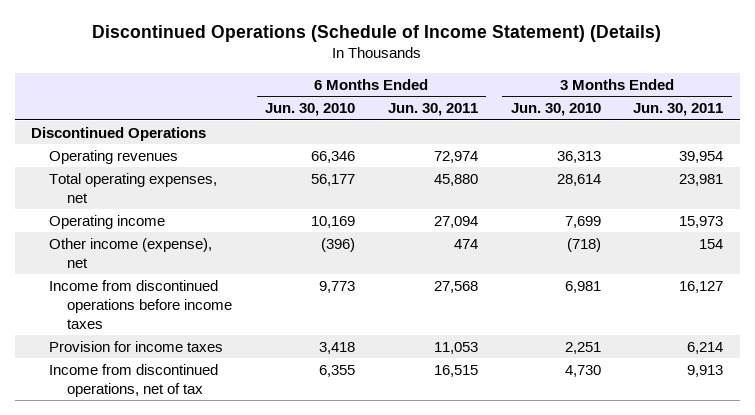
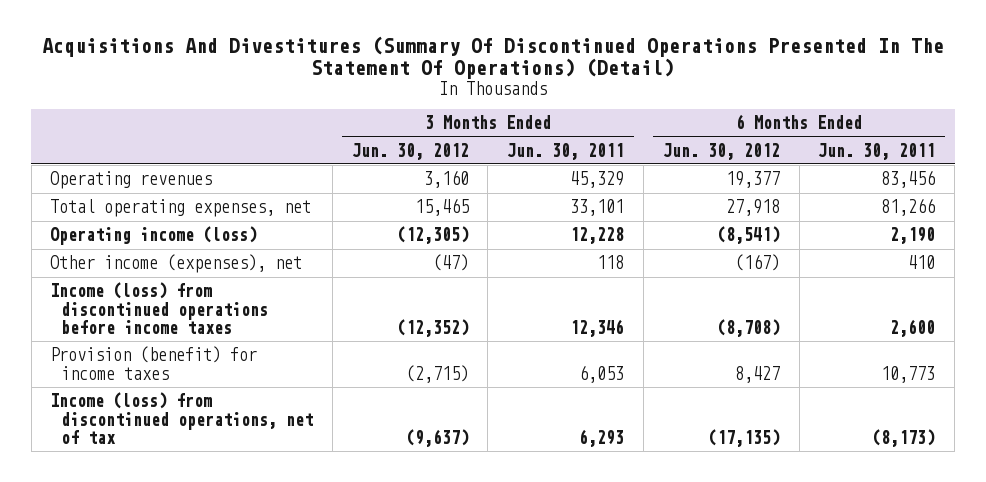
[92,25,662,43] Discontinued Operations (Schedule of Income Statement) (Details) -> [41,36,944,80] Acquisitions And Divestitures (Summary Of Discontinued Operations Presented In The Statement Of Operations) (Detail)
[264,103,355,117] Jun. 30, 2010 -> none
[510,103,601,117] Jun. 30, 2010 -> none
none -> [351,142,469,160] Jun. 30, 2012
none -> [662,142,780,160] Jun. 30, 2012
[31,126,207,141] Discontinued Operations -> none
[433,150,478,163] 72,974 -> [881,170,936,189] 83,456
[679,150,724,163] 39,954 -> [570,171,625,189] 45,329
[433,173,478,186] 45,880 -> [881,198,936,217] 81,266
[679,173,724,186] 23,981 -> [570,199,625,217] 33,101
[49,214,166,229] Operating income -> [50,226,258,246] Operating income (loss)
[433,215,478,228] 27,094 -> [890,227,936,245] 2,190
[679,215,724,228] 15,973 -> [570,227,625,245] 12,228
[49,237,213,268] Other income (expense), net -> [50,254,303,274] Other income (expenses), net
[453,238,478,249] 474 -> [908,255,936,270] 410
[699,238,724,249] 154 -> [597,255,625,270] 118
[49,279,232,329] Income from discontinued operations before income taxes -> [50,282,269,335] Income (loss) from discontinued operations before income taxes
[433,280,478,293] 27,568 -> [890,319,936,338] 2,600
[679,280,724,293] 16,127 -> [570,319,625,338] 12,346
[49,340,224,352] Provision for income taxes -> [50,346,258,380] Provision (benefit) for income taxes
[433,341,478,354] 11,053 -> [881,365,936,383] 10,773
[687,341,724,354] 6,214 -> [579,364,625,383] 6,053
[49,363,219,397] Income from discontinued operations, net of tax -> [50,392,314,445] Income (loss) from discontinued operations, net of tax
[433,364,478,377] 16,515 -> [872,429,936,448] (8,173)
[687,364,724,377] 9,913 -> [579,429,625,448] 6,293

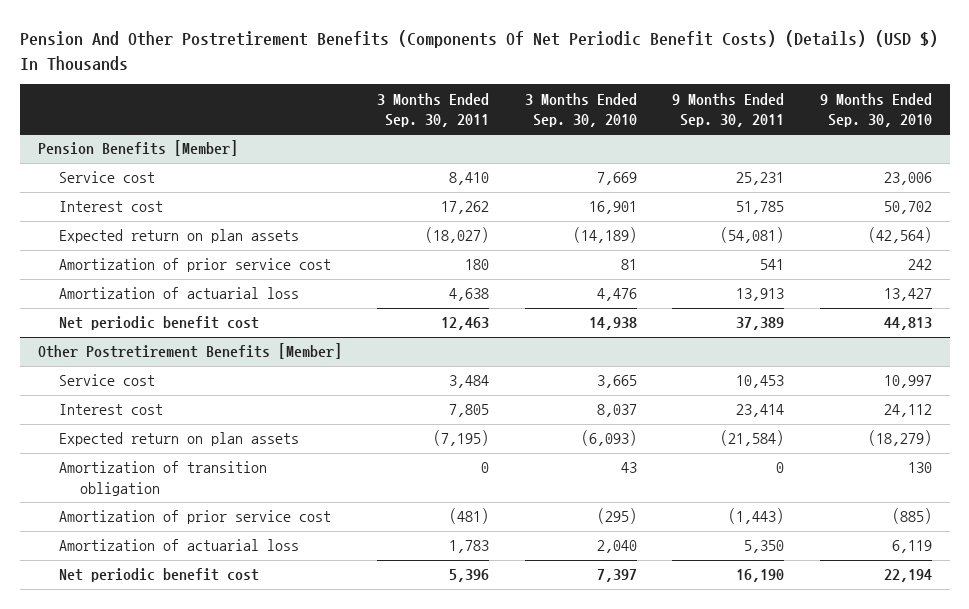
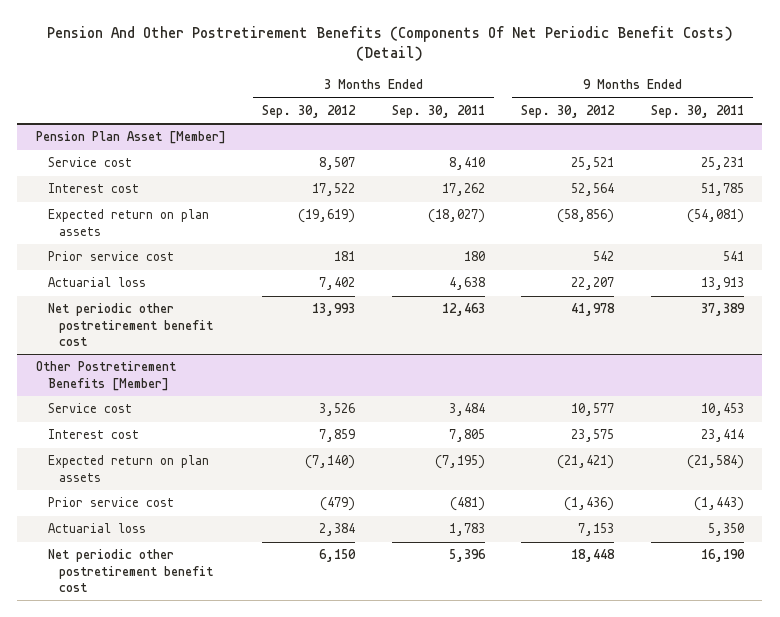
[19,30,938,70] Pension And Other Postretirement Benefits (Components Of Net Periodic Benefit Costs) (Details) (USD $) In Thousands -> [46,25,733,62] Pension And Other Postretirement Benefits (Components Of Net Periodic Benefit Costs) (Detail)
[524,92,637,128] 3 Months Ended Sep. 30, 2010 -> none
[819,92,932,128] 9 Months Ended Sep. 30, 2010 -> none
none -> [262,104,357,118] Sep. 30, 2012
none -> [521,104,616,118] Sep. 30, 2012
[37,140,238,157] Pension Benefits [Member] -> none
none -> [35,131,226,145] Pension Plan Asset [Member]
[58,258,331,273] Amortization of prior service cost -> [47,251,174,262] Prior service cost
[58,287,299,300] Amortization of actuarial loss -> [47,277,146,288] Actuarial loss
[58,316,259,331] Net periodic benefit cost -> [47,303,214,346] Net periodic other postretirement benefit cost
[58,461,267,496] Amortization of transition obligation -> none
[58,510,331,525] Amortization of prior service cost -> [47,497,174,508] Prior service cost
[58,539,299,552] Amortization of actuarial loss -> [47,523,146,534] Actuarial loss
[58,568,259,583] Net periodic benefit cost -> [47,549,214,592] Net periodic other postretirement benefit cost

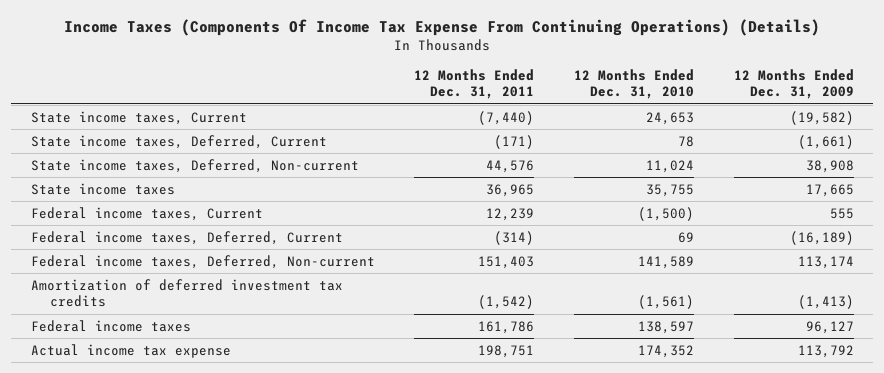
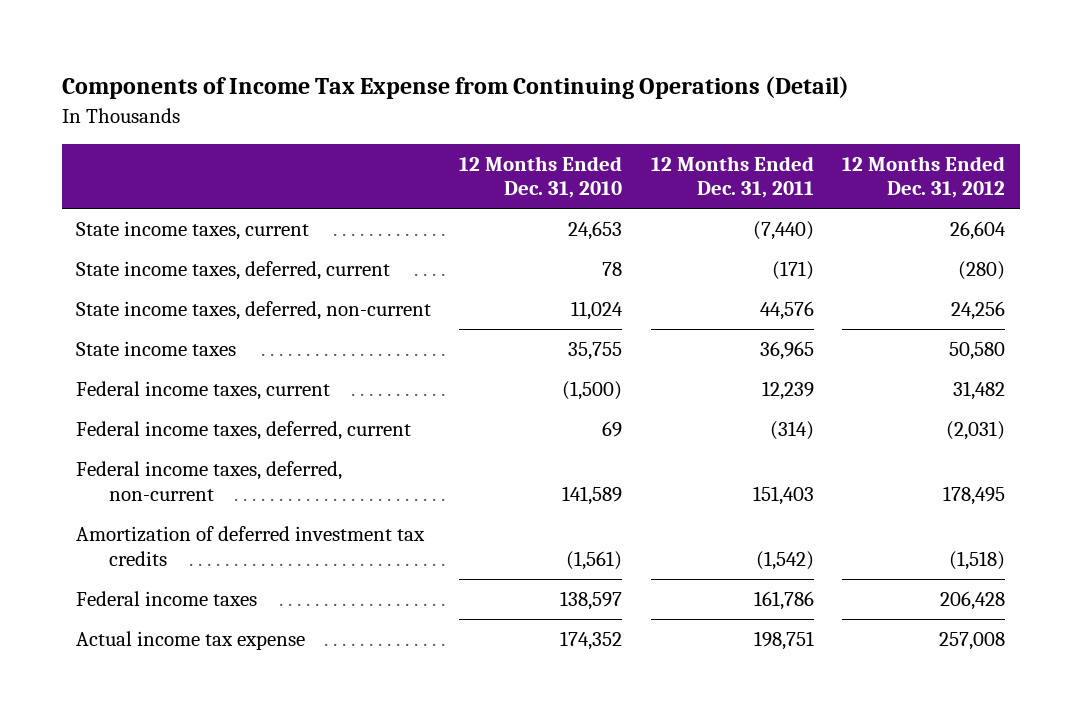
[64,18,821,36] Income Taxes (Components Of Income Tax Expense From Continuing Operations) (Details) -> [61,76,849,100] Components of Income Tax Expense from Continuing Operations (Detail)
[733,68,854,100] 12 Months Ended Dec. 31, 2009 -> none
none -> [842,155,1006,199] 12 Months Ended Dec. 31, 2012
[30,110,247,125] State income taxes, Current -> [76,221,310,241] State income taxes, current
[30,134,327,149] State income taxes, Deferred, Current -> [76,261,391,281] State income taxes, deferred, current
[30,158,359,173] State income taxes, Deferred, Non-current -> [76,301,432,321] State income taxes, deferred, non-current
[30,206,263,221] Federal income taxes, Current -> [76,381,331,401] Federal income taxes, current
[30,230,343,245] Federal income taxes, Deferred, Current -> [76,421,412,441] Federal income taxes, deferred, current
[30,254,375,269] Federal income taxes, Deferred, Non-current -> [76,461,343,501] Federal income taxes, deferred, non-current

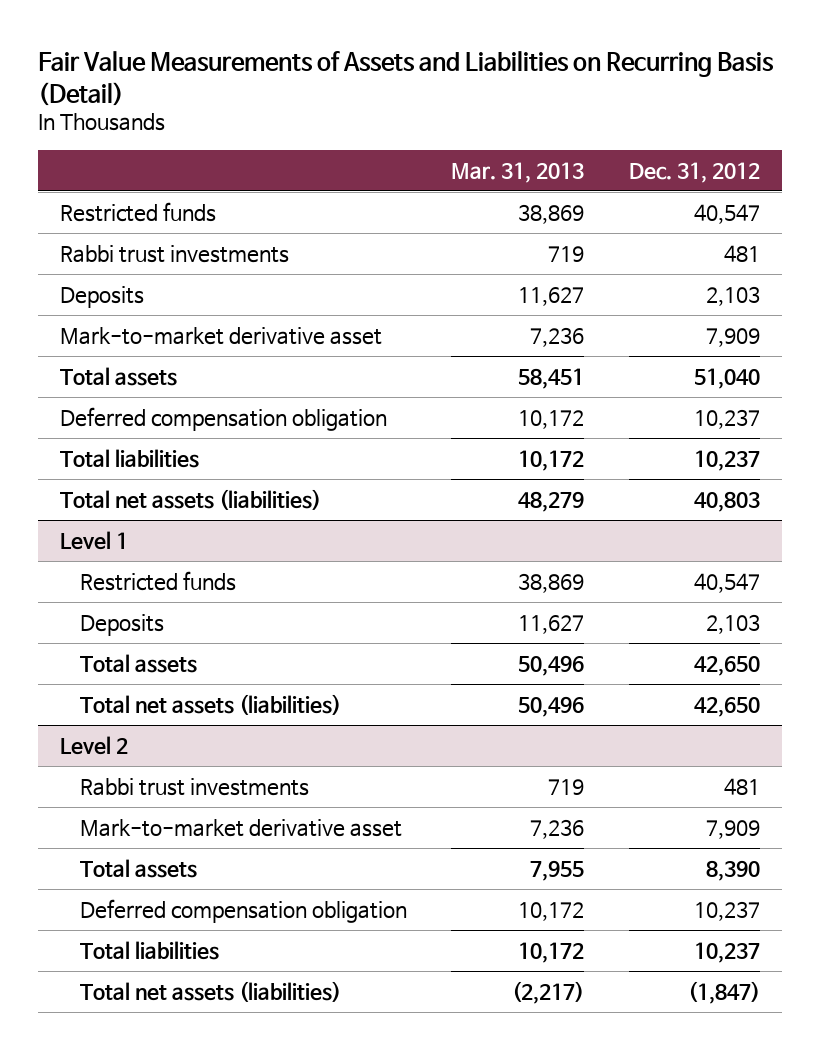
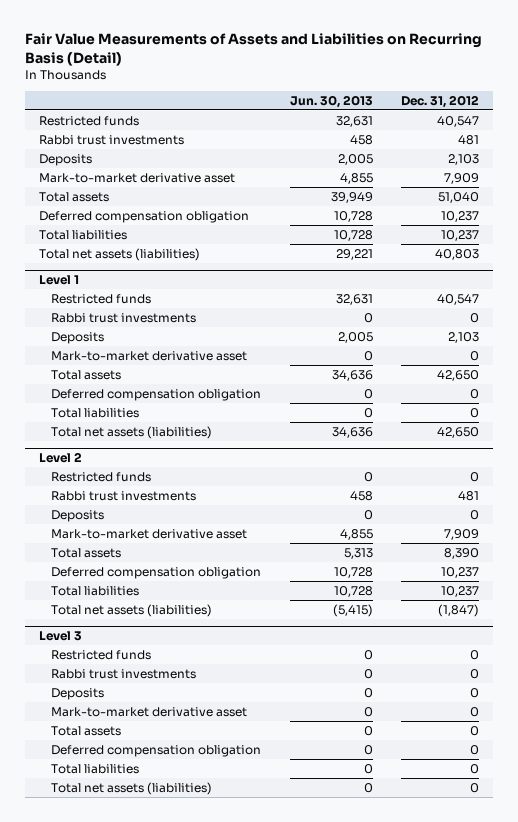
[451,161,585,183] Mar. 31, 2013 -> none
none -> [289,94,373,108] Jun. 30, 2013
none -> [51,312,197,323] Rabbi trust investments
none -> [51,350,248,361] Mark-to-market derivative asset
none -> [51,388,262,401] Deferred compensation obligation
none -> [51,407,140,418] Total liabilities
none -> [51,471,152,482] Restricted funds
none -> [51,509,105,522] Deposits
none -> [39,631,83,642] Level 3
none -> [51,649,152,660] Restricted funds
none -> [51,668,197,679] Rabbi trust investments
none -> [51,687,105,700] Deposits
none -> [51,706,248,717] Mark-to-market derivative asset
none -> [51,725,122,736] Total assets
none -> [51,744,262,757] Deferred compensation obligation
none -> [51,763,140,774] Total liabilities
none -> [51,781,213,795] Total net assets (liabilities)

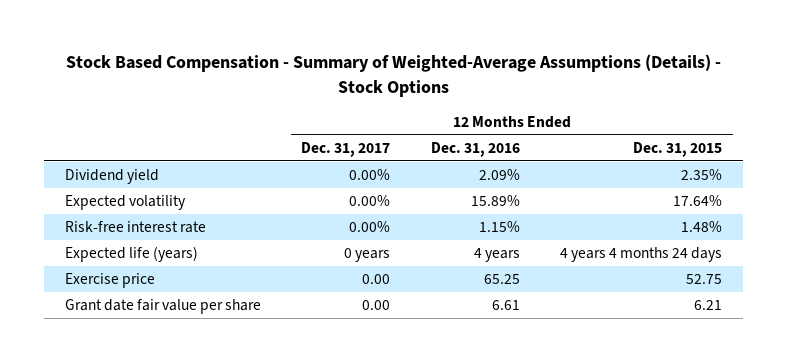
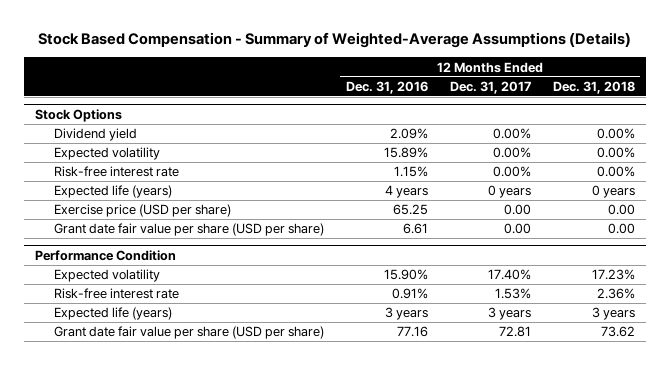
[65,54,721,97] Stock Based Compensation - Summary of Weighted-Average Assumptions (Details) - Stock Options -> [37,32,631,49] Stock Based Compensation - Summary of Weighted-Average Assumptions (Details)
[633,141,723,157] Dec. 31, 2015 -> none
none -> [552,80,635,94] Dec. 31, 2018
none -> [34,109,122,123] Stock Options
[64,273,155,289] Exercise price -> [53,204,231,218] Exercise price (USD per share)
[64,299,261,315] Grant date fair value per share -> [53,223,324,237] Grant date fair value per share (USD per share)
none -> [34,250,176,262] Performance Condition
none -> [53,269,160,283] Expected volatility
none -> [53,288,179,300] Risk-free interest rate
none -> [53,307,172,321] Expected life (years)
none -> [53,326,324,340] Grant date fair value per share (USD per share)

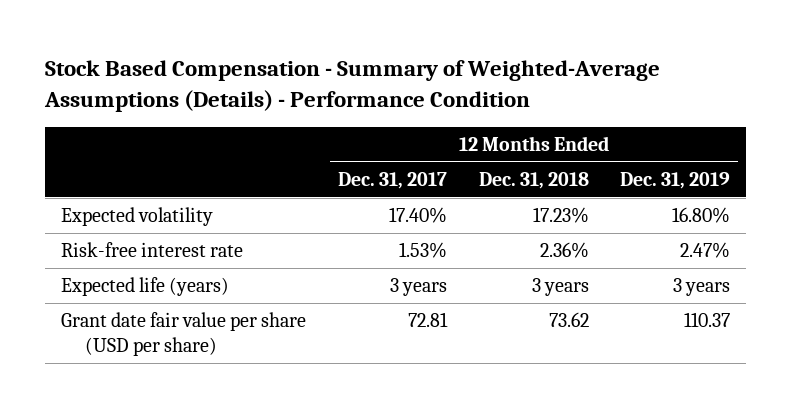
[37,32,631,49] Stock Based Compensation - Summary of Weighted-Average Assumptions (Details) -> [44,60,661,113] Stock Based Compensation - Summary of Weighted-Average Assumptions (Details) - Performance Condition
[345,80,428,94] Dec. 31, 2016 -> none
none -> [620,171,731,189] Dec. 31, 2019
[34,109,122,123] Stock Options -> none
[53,128,137,142] Dividend yield -> none
[53,147,160,161] Expected volatility -> none
[53,166,179,178] Risk-free interest rate -> none
[53,185,172,199] Expected life (years) -> none
[53,204,231,218] Exercise price (USD per share) -> none
[53,223,324,237] Grant date fair value per share (USD per share) -> none
[34,250,176,262] Performance Condition -> none

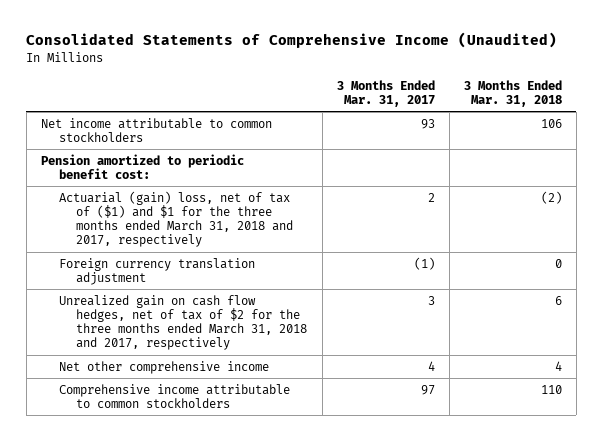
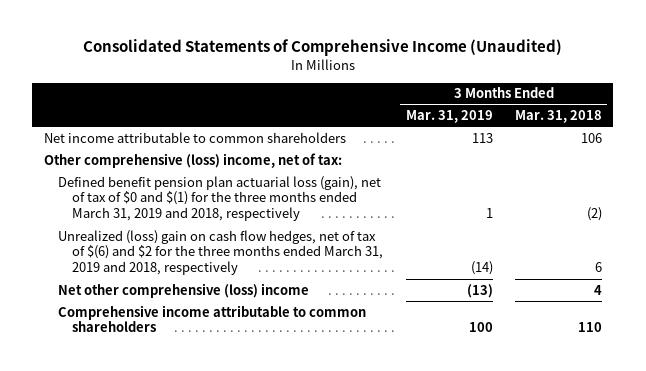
[336,79,435,107] 3 Months Ended Mar. 31, 2017 -> none
none -> [405,109,493,123] Mar. 31, 2019
[40,153,244,179] Pension amortized to periodic benefit cost: -> none
[58,257,255,285] Foreign currency translation adjustment -> none
[40,117,272,142] Net income attributable to common stockholders -> [43,131,346,143] Net income attributable to common shareholders
none -> [43,152,342,168] Other comprehensive (loss) income, net of tax:
[58,190,294,248] Actuarial (gain) loss, net of tax of ($1) and $1 for the three months ended March 31, 2018 and 2017, respectively -> [58,175,382,222] Defined benefit pension plan actuarial loss (gain), net of tax of $0 and $(1) for the three months ended March 31, 2019 and 2018, respectively
[58,294,308,351] Unrealized gain on cash flow hedges, net of tax of $2 for the three months ended March 31, 2018 and 2017, respectively -> [58,229,384,276] Unrealized (loss) gain on cash flow hedges, net of tax of $(6) and $2 for the three months ended March 31, 2019 and 2018, respectively
[58,360,269,374] Net other comprehensive income -> [58,282,310,298] Net other comprehensive (loss) income
[58,383,290,408] Comprehensive income attributable to common stockholders -> [58,304,367,333] Comprehensive income attributable to common shareholders

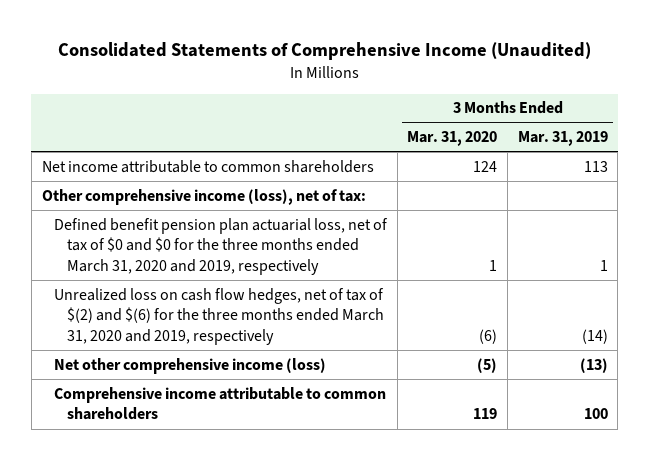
[514,109,602,123] Mar. 31, 2018 -> none
none -> [407,131,498,147] Mar. 31, 2020
[43,152,342,168] Other comprehensive (loss) income, net of tax: -> [41,188,366,205] Other comprehensive income (loss), net of tax:
[58,175,382,222] Defined benefit pension plan actuarial loss (gain), net of tax of $0 and $(1) for the three months ended March 31, 2019 and 2018, respectively -> [54,217,389,275] Defined benefit pension plan actuarial loss, net of tax of $0 and $0 for the three months ended March 31, 2020 and 2019, respectively
[58,229,384,276] Unrealized (loss) gain on cash flow hedges, net of tax of $(6) and $2 for the three months ended March 31, 2019 and 2018, respectively -> [54,287,385,345] Unrealized loss on cash flow hedges, net of tax of $(2) and $(6) for the three months ended March 31, 2020 and 2019, respectively
[58,282,310,298] Net other comprehensive (loss) income -> [54,357,327,374] Net other comprehensive income (loss)

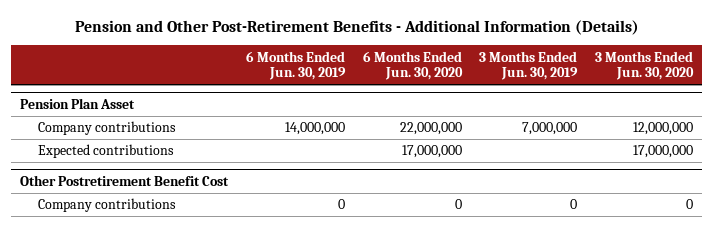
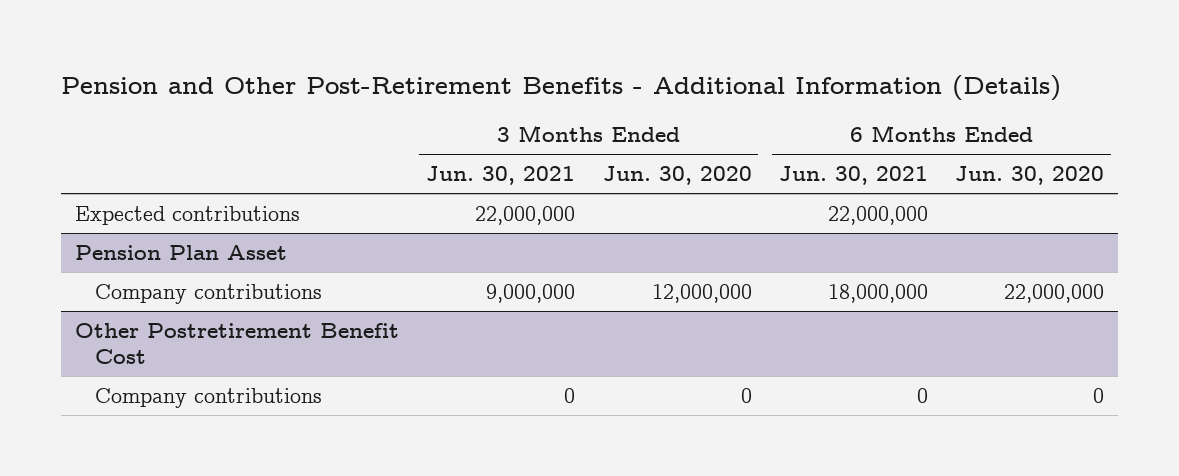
[245,50,346,81] 6 Months Ended Jun. 30, 2019 -> none
[479,50,579,81] 3 Months Ended Jun. 30, 2019 -> none
none -> [426,166,576,186] Jun. 30, 2021
none -> [778,166,928,186] Jun. 30, 2021
none -> [74,205,300,225] Expected contributions
[38,144,175,159] Expected contributions -> none

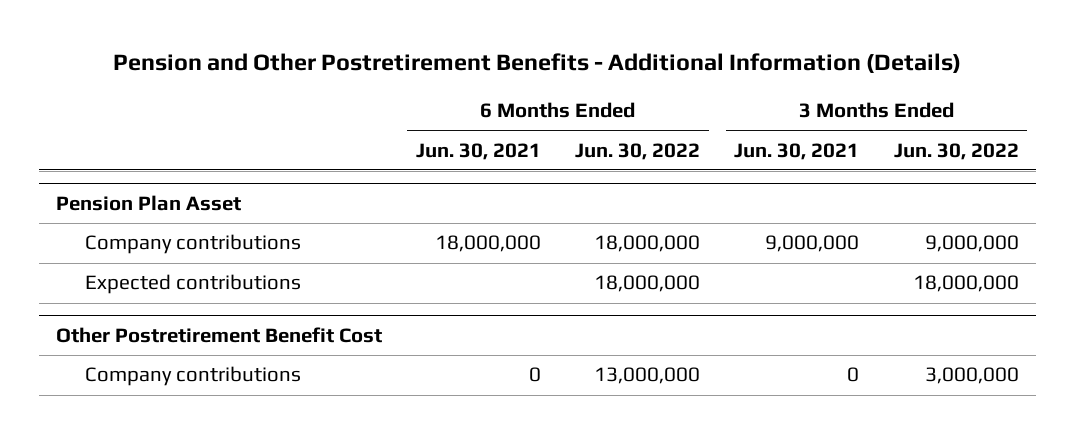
[61,75,1062,102] Pension and Other Post-Retirement Benefits - Additional Information (Details) -> [113,53,962,74] Pension and Other Postretirement Benefits - Additional Information (Details)
[602,166,752,186] Jun. 30, 2020 -> none
[955,166,1105,186] Jun. 30, 2020 -> none
none -> [575,142,701,160] Jun. 30, 2022
none -> [893,142,1019,160] Jun. 30, 2022
[74,205,300,225] Expected contributions -> none
none -> [84,274,301,295] Expected contributions

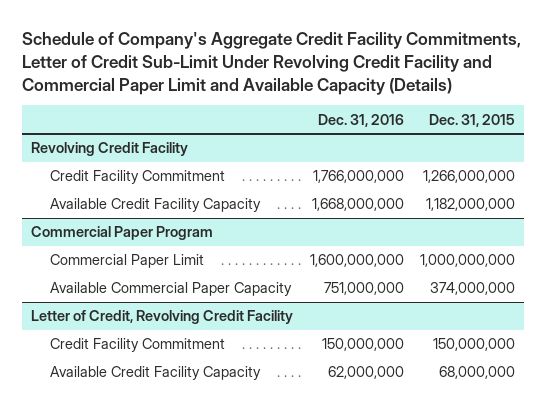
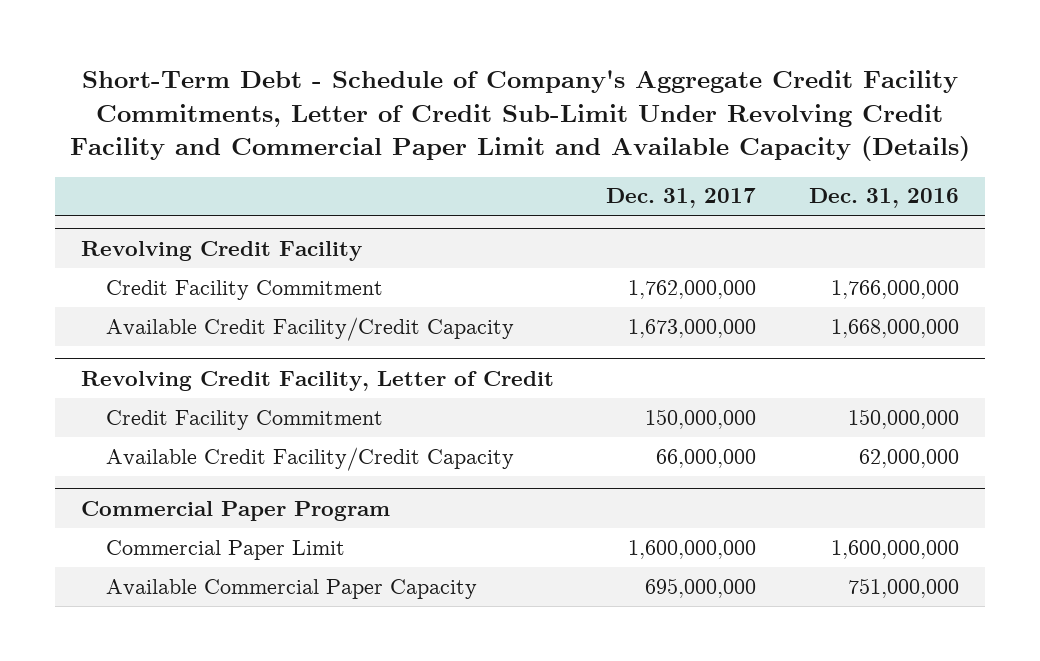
[22,32,522,95] Schedule of Company's Aggregate Credit Facility Commitments, Letter of Credit Sub-Limit Under Revolving Credit Facility and Commercial Paper Limit and Available Capacity (Details) -> [69,70,970,161] Short-Term Debt - Schedule of Company's Aggregate Credit Facility Commitments, Letter of Credit Sub-Limit Under Revolving Credit Facility and Commercial Paper Limit and Available Capacity (Details)
[429,113,516,127] Dec. 31, 2015 -> none
none -> [606,188,757,209] Dec. 31, 2017
[50,198,262,213] Available Credit Facility Capacity -> [105,316,514,341] Available Credit Facility/Credit Capacity
none -> [80,370,554,391] Revolving Credit Facility, Letter of Credit
none -> [105,409,383,430] Credit Facility Commitment
none -> [105,446,514,471] Available Credit Facility/Credit Capacity
[30,310,293,325] Letter of Credit, Revolving Credit Facility -> none
[50,338,226,353] Credit Facility Commitment -> none
[50,366,262,381] Available Credit Facility Capacity -> none

